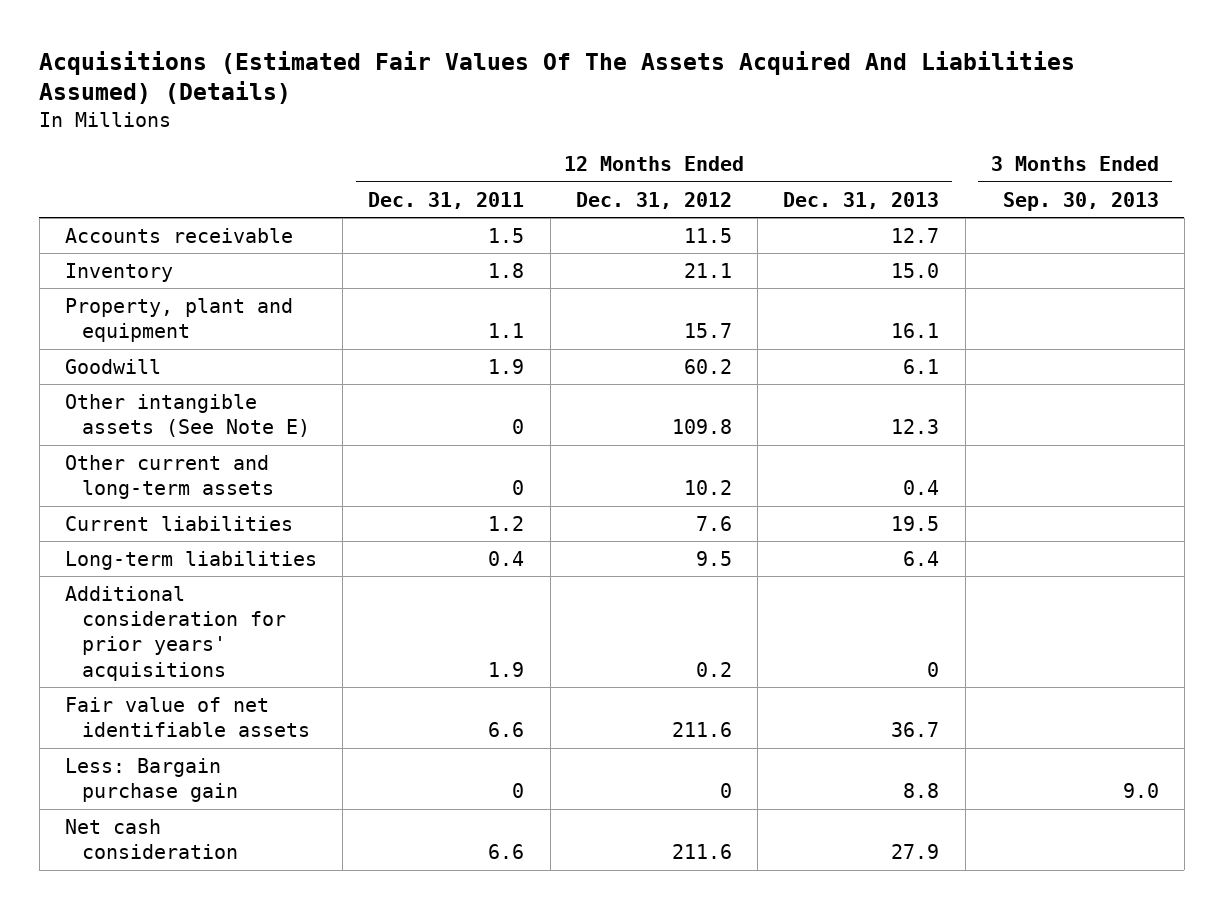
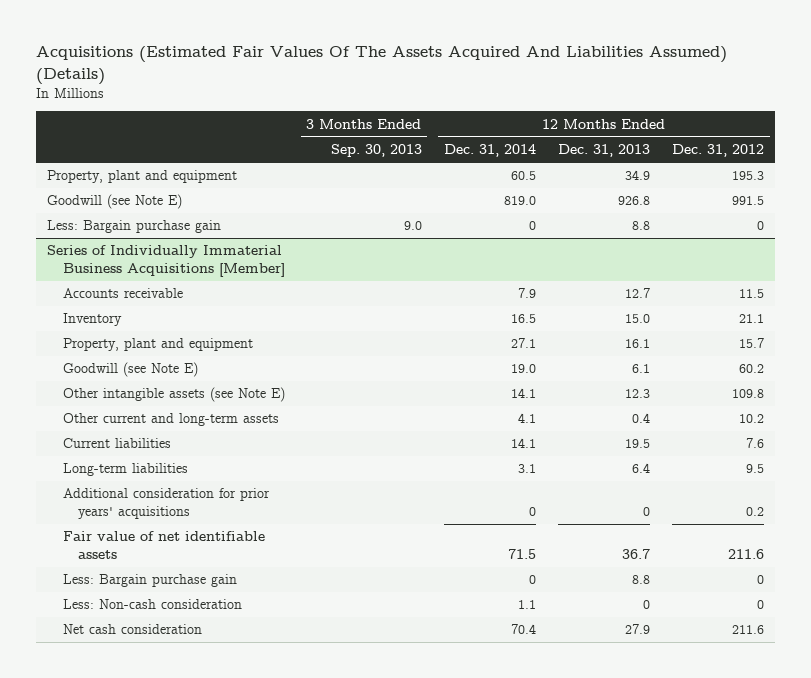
[368,191,525,209] Dec. 31, 2011 -> none
none -> [443,144,536,158] Dec. 31, 2014
none -> [46,170,237,184] Property, plant and equipment
none -> [46,194,182,210] Goodwill (see Note E)
[64,757,239,803] Less: Bargain purchase gain -> [46,220,221,234] Less: Bargain purchase gain
none -> [46,245,285,278] Series of Individually Immaterial Business Acquisitions [Member]
[64,358,161,374] Goodwill -> [62,362,198,378] Goodwill (see Note E)
[64,393,311,438] Other intangible assets (See Note E) -> [62,387,285,403] Other intangible assets (see Note E)
none -> [62,574,237,588] Less: Bargain purchase gain
none -> [62,599,242,610] Less: Non-cash consideration

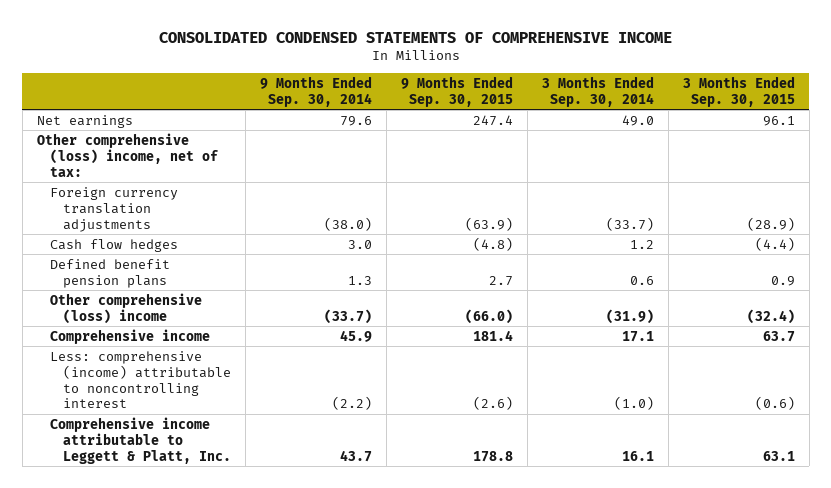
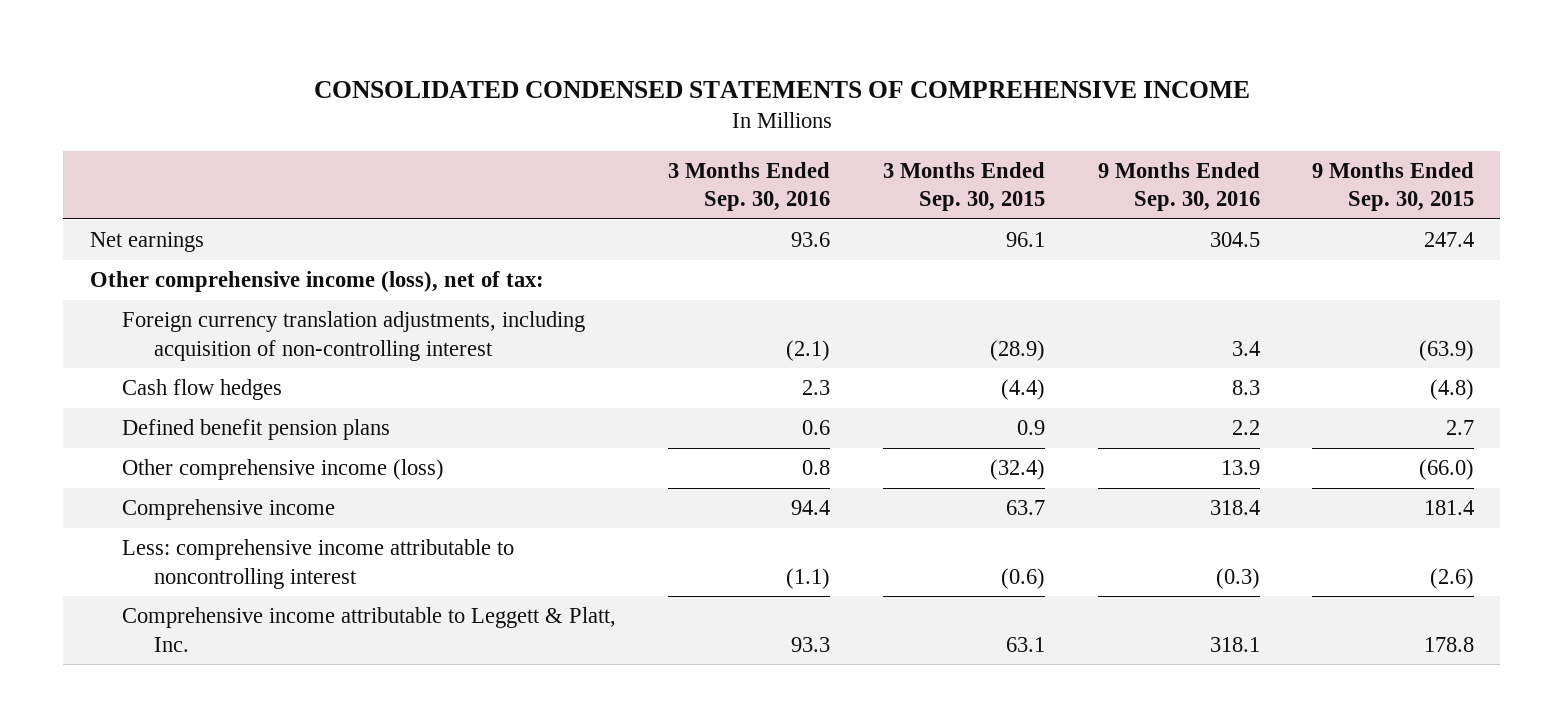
[259,76,372,108] 9 Months Ended Sep. 30, 2014 -> none
[541,76,654,108] 3 Months Ended Sep. 30, 2014 -> none
none -> [668,161,831,212] 3 Months Ended Sep. 30, 2016
none -> [1097,161,1260,212] 9 Months Ended Sep. 30, 2016
[36,132,218,177] Other comprehensive (loss) income, net of tax: -> [89,271,544,293] Other comprehensive income (loss), net of tax:
[49,186,178,232] Foreign currency translation adjustments -> [121,311,585,361] Foreign currency translation adjustments, including acquisition of non-controlling interest
[49,292,202,324] Other comprehensive (loss) income -> [121,459,444,481] Other comprehensive income (loss)
[49,350,231,409] Less: comprehensive (income) attributable to noncontrolling interest -> [121,539,514,589] Less: comprehensive income attributable to noncontrolling interest

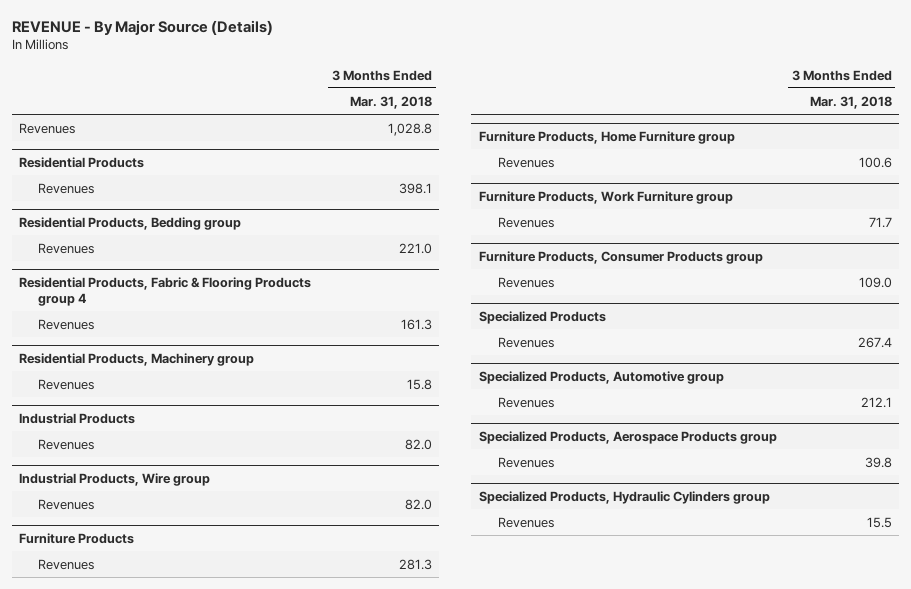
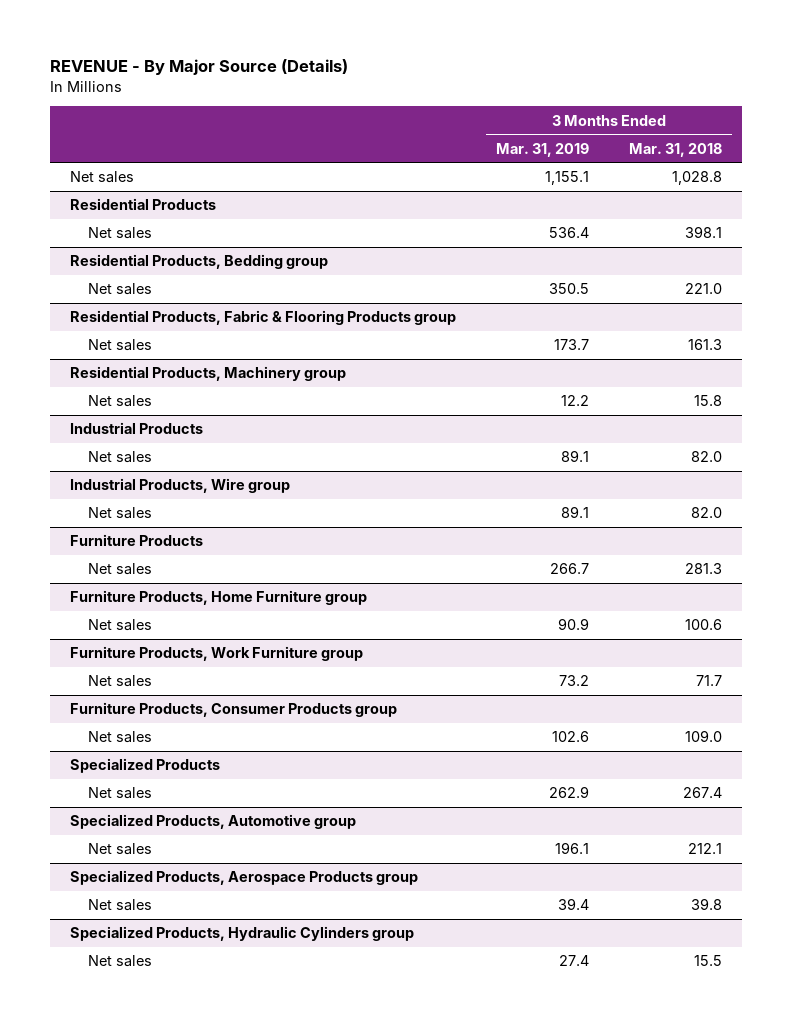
none -> [495,142,589,157] Mar. 31, 2019
[19,122,76,134] Revenues -> [69,171,134,184] Net sales
[38,182,95,194] Revenues -> [87,227,152,240] Net sales
[38,242,95,254] Revenues -> [87,283,152,296] Net sales
[19,276,312,306] Residential Products, Fabric & Flooring Products group 4 -> [69,310,456,326] Residential Products, Fabric & Flooring Products group
[38,318,95,330] Revenues -> [87,339,152,352] Net sales
[38,378,95,390] Revenues -> [87,395,152,408] Net sales
[38,438,95,450] Revenues -> none
none -> [87,451,152,464] Net sales
[38,498,95,510] Revenues -> none
none -> [87,507,152,520] Net sales
[38,558,95,570] Revenues -> [87,563,152,576] Net sales
[497,156,554,168] Revenues -> none
none -> [87,619,152,632] Net sales
[497,216,554,228] Revenues -> [87,675,152,688] Net sales
[497,276,554,288] Revenues -> none
none -> [87,731,152,744] Net sales
[497,336,554,348] Revenues -> [87,787,152,800] Net sales
[497,396,554,408] Revenues -> [87,843,152,856] Net sales
[497,456,554,468] Revenues -> [87,899,152,912] Net sales
[497,516,554,528] Revenues -> [87,955,152,968] Net sales

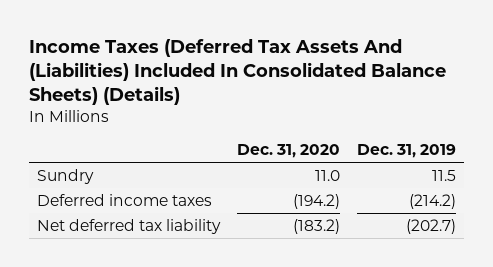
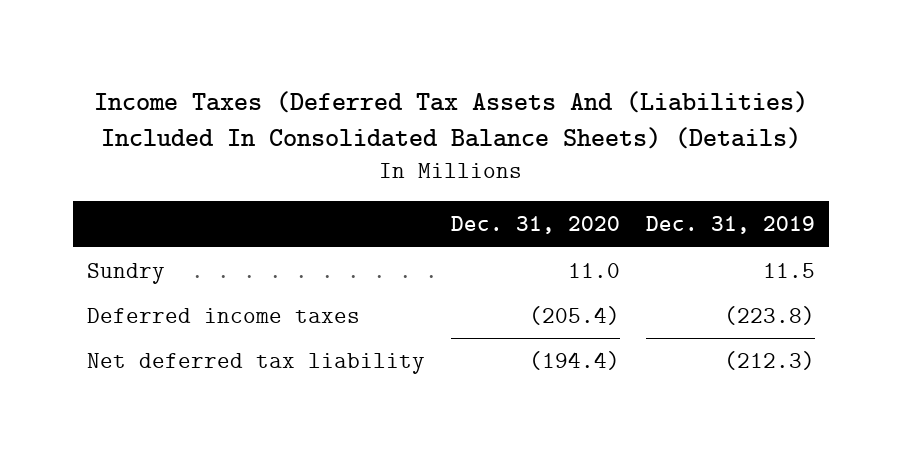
[292,193,340,209] (194.2) -> [528,305,620,325] (205.4)
[408,193,456,209] (214.2) -> [724,305,816,325] (223.8)
[292,218,340,234] (183.2) -> [528,350,620,370] (194.4)
[405,218,456,234] (202.7) -> [724,350,816,370] (212.3)

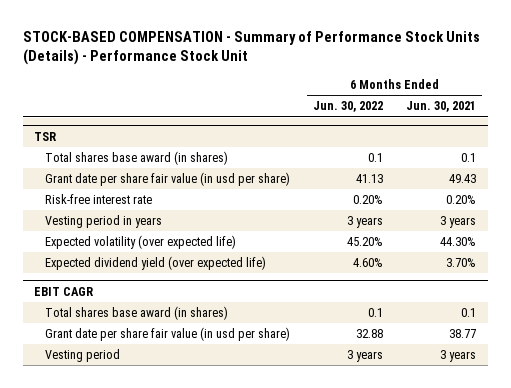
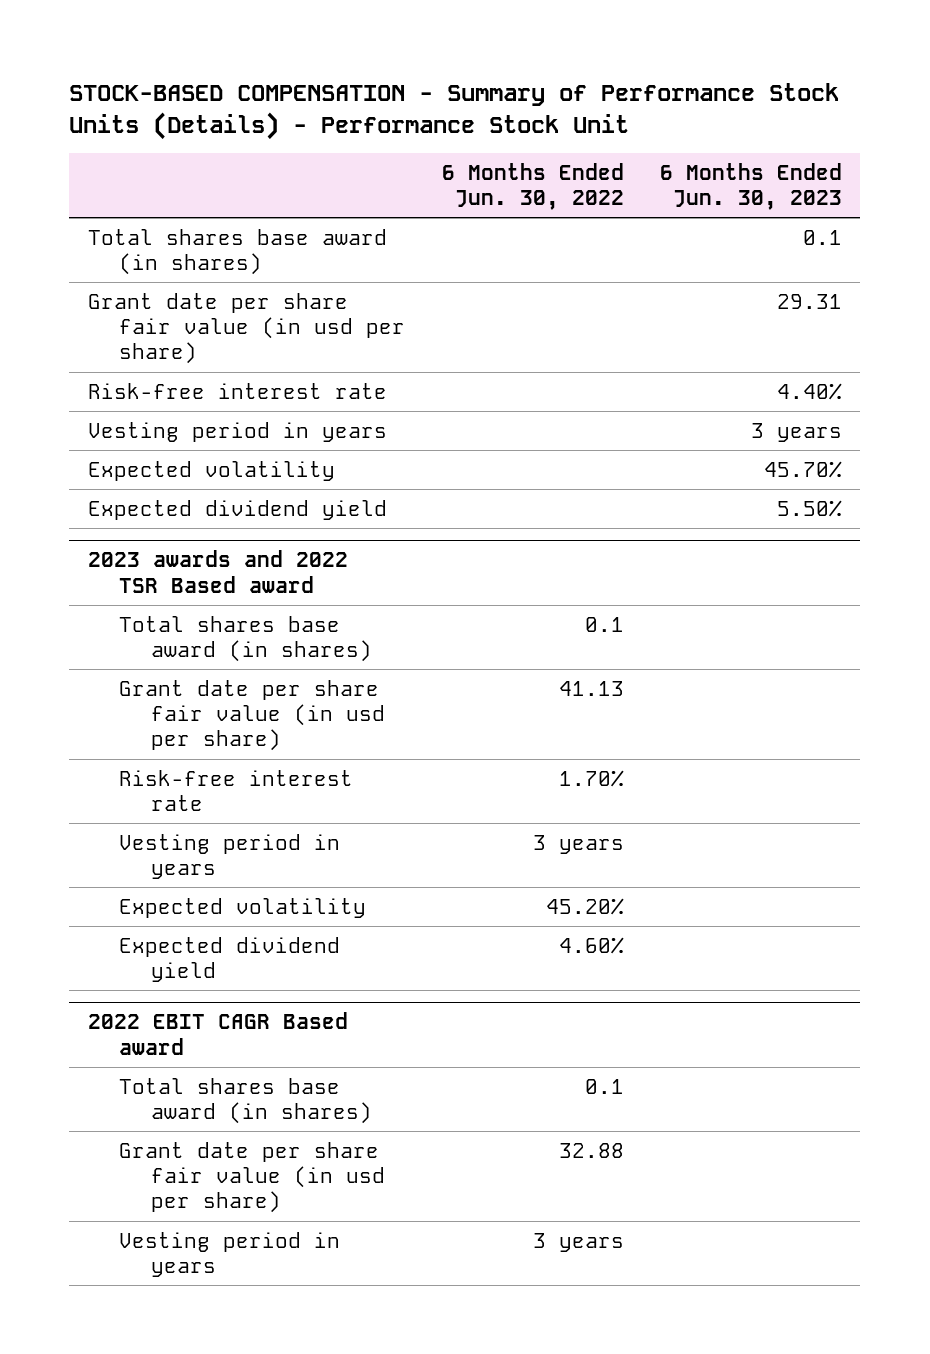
[406,101,477,113] Jun. 30, 2021 -> none
none -> [660,162,843,210] 6 Months Ended Jun. 30, 2023
none -> [87,228,387,275] Total shares base award (in shares)
none -> [87,292,406,365] Grant date per share fair value (in usd per share)
none -> [87,382,387,399] Risk-free interest rate
none -> [87,421,387,442] Vesting period in years
none -> [87,460,335,481] Expected volatility
none -> [87,499,387,520] Expected dividend yield
[34,131,57,141] TSR -> [87,550,348,593] 2023 awards and 2022 TSR Based award
[353,195,384,205] 0.20% -> [558,769,624,787] 1.70%
[44,235,236,250] Expected volatility (over expected life) -> [119,897,367,918] Expected volatility
[44,256,266,271] Expected dividend yield (over expected life) -> [119,936,341,982] Expected dividend yield
[34,286,94,296] EBIT CAGR -> [87,1012,348,1055] 2022 EBIT CAGR Based award
[44,349,120,363] Vesting period -> [119,1231,341,1277] Vesting period in years

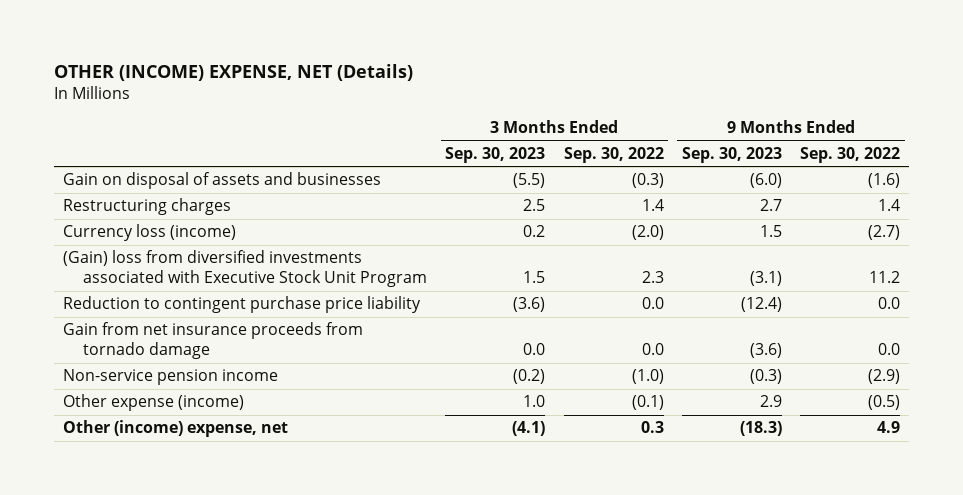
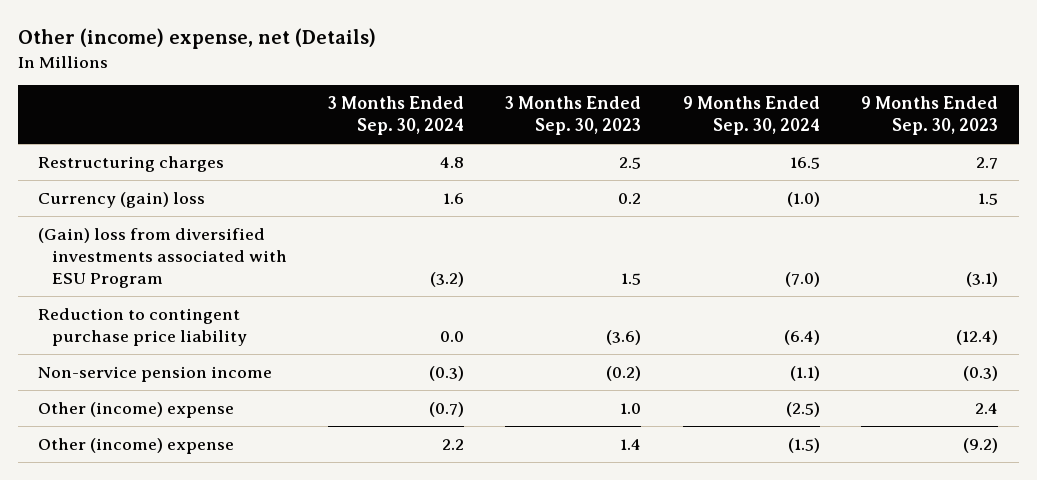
[53,63,413,81] OTHER (INCOME) EXPENSE, NET (Details) -> [17,28,376,50] Other (income) expense, net (Details)
[563,146,664,163] Sep. 30, 2022 -> none
[800,146,901,163] Sep. 30, 2022 -> none
none -> [327,96,464,136] 3 Months Ended Sep. 30, 2024
none -> [682,96,820,136] 9 Months Ended Sep. 30, 2024
[63,172,382,190] Gain on disposal of assets and businesses -> none
[63,224,237,242] Currency loss (income) -> [38,191,206,208] Currency (gain) loss
[63,250,427,288] (Gain) loss from diversified investments associated with Executive Stock Unit Program -> [38,227,287,289] (Gain) loss from diversified investments associated with ESU Program
[63,322,364,360] Gain from net insurance proceeds from tornado damage -> none
[63,394,245,412] Other expense (income) -> [38,401,235,418] Other (income) expense
[759,395,782,408] 2.9 -> [975,402,999,414] 2.4
[63,420,289,438] Other (income) expense, net -> [38,437,235,454] Other (income) expense
[512,421,546,437] (4.1) -> [620,438,642,450] 1.4
[739,421,782,437] (18.3) -> [963,437,999,453] (9.2)

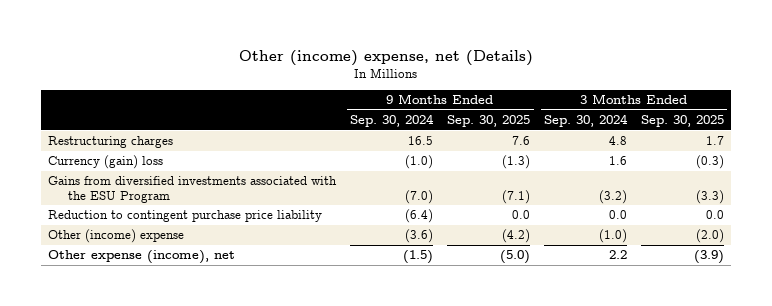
[505,96,642,136] 3 Months Ended Sep. 30, 2023 -> none
[861,96,999,136] 9 Months Ended Sep. 30, 2023 -> none
none -> [447,115,531,128] Sep. 30, 2025
none -> [640,115,724,128] Sep. 30, 2025
[38,227,287,289] (Gain) loss from diversified investments associated with ESU Program -> [48,176,338,203] Gains from diversified investments associated with the ESU Program
[38,365,273,382] Non-service pension income -> none
[428,401,464,417] (0.7) -> [599,229,628,244] (1.0)
[785,401,820,417] (2.5) -> [405,229,434,244] (3.6)
[38,437,235,454] Other (income) expense -> [48,250,236,265] Other expense (income), net

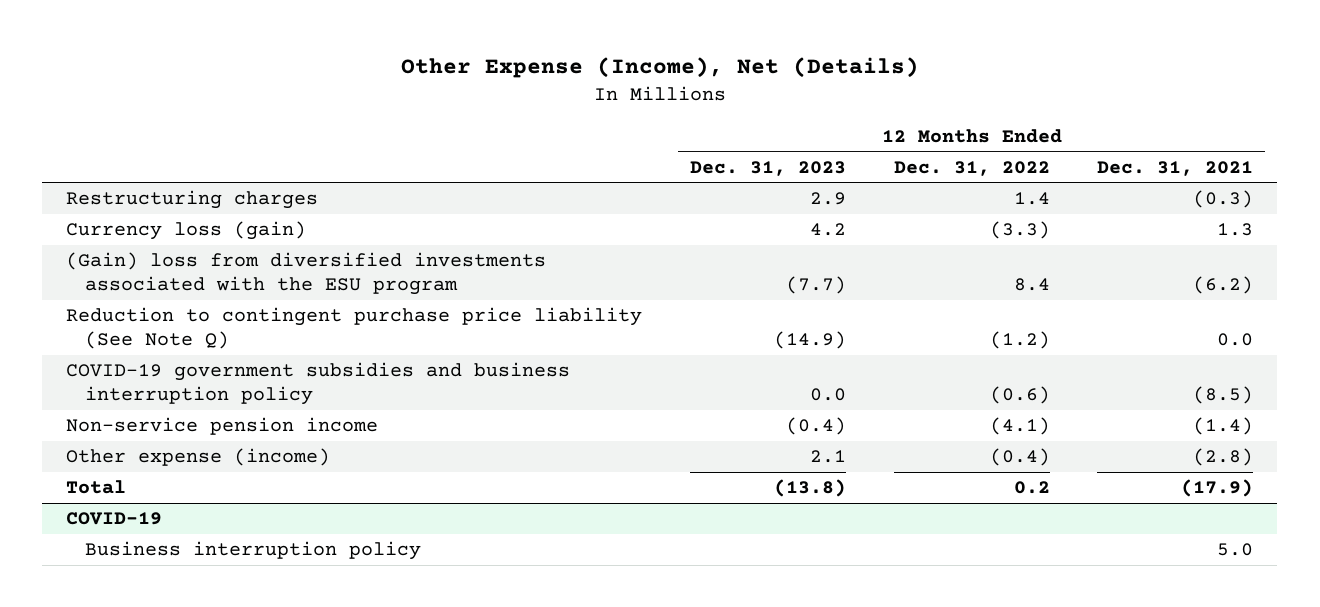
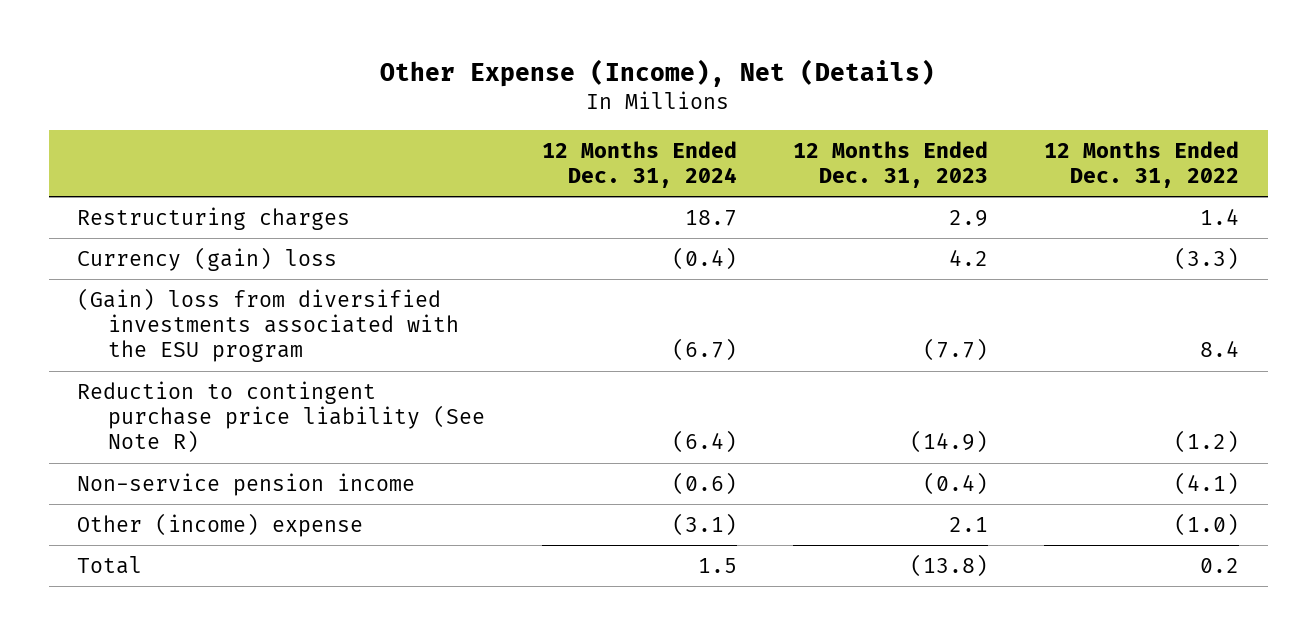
[1097,160,1254,176] Dec. 31, 2021 -> none
none -> [541,140,737,189] 12 Months Ended Dec. 31, 2024
[66,221,307,241] Currency loss (gain) -> [76,246,337,271] Currency (gain) loss
[66,362,571,406] COVID-19 government subsidies and business interruption policy -> none
[66,307,643,350] Reduction to contingent purchase price liability (See Note Q) -> [76,380,486,454] Reduction to contingent purchase price liability (See Note R)
[66,448,331,467] Other expense (income) -> [76,512,363,537] Other (income) expense
[989,448,1050,467] (0.4) -> [1174,512,1240,536] (1.0)
[66,512,163,526] COVID-19 -> none
[84,541,421,561] Business interruption policy -> none

